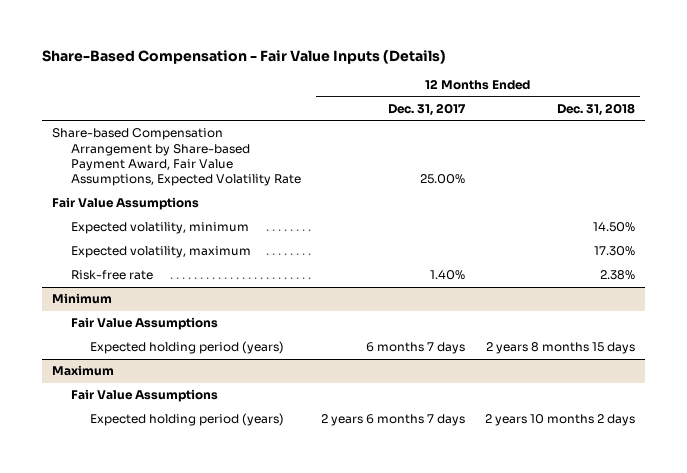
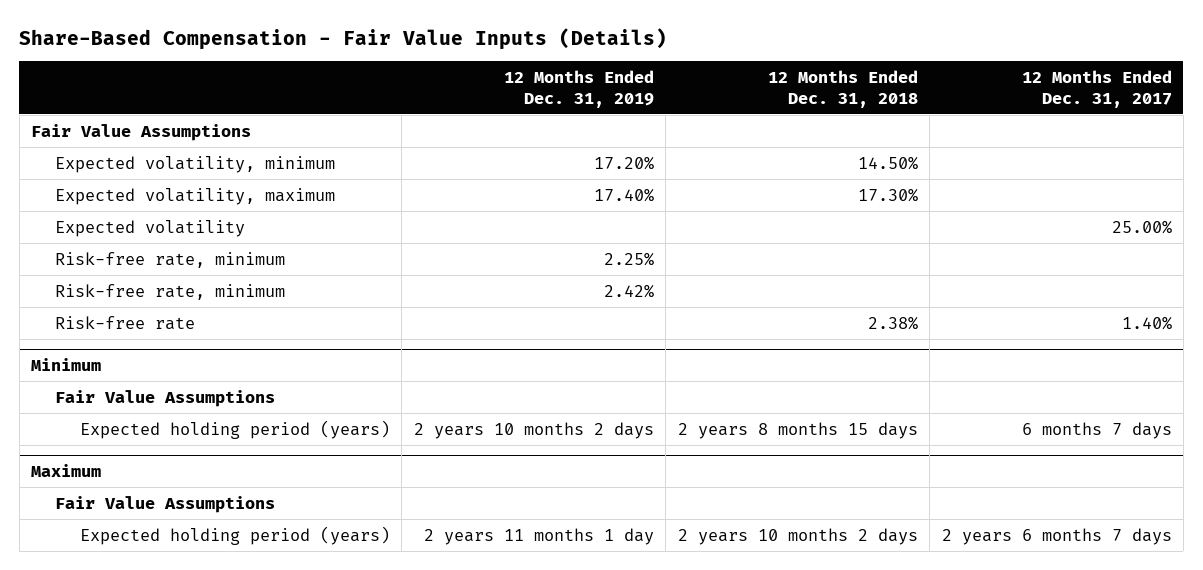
none -> [503,70,654,108] 12 Months Ended Dec. 31, 2019
[51,128,302,187] Share-based Compensation Arrangement by Share-based Payment Award, Fair Value Assumptions, Expected Volatility Rate -> none
none -> [55,219,246,237] Expected volatility
none -> [55,251,286,268] Risk-free rate, minimum
none -> [55,283,286,300] Risk-free rate, minimum

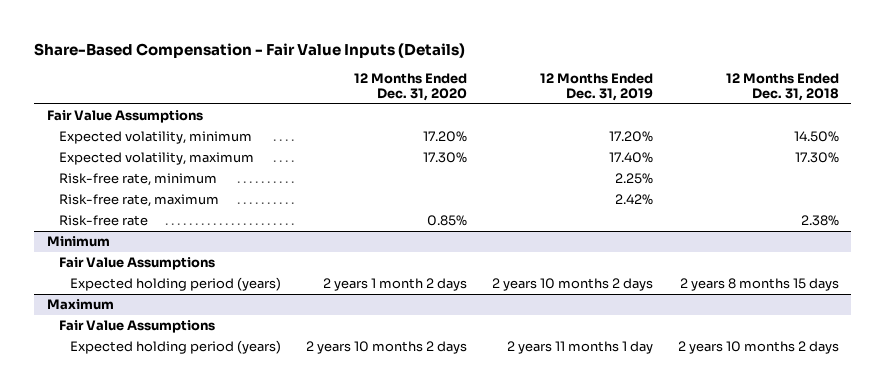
[1021,70,1172,108] 12 Months Ended Dec. 31, 2017 -> none
none -> [354,72,468,101] 12 Months Ended Dec. 31, 2020
[55,219,246,237] Expected volatility -> none
[55,283,286,300] Risk-free rate, minimum -> [58,194,219,208] Risk-free rate, maximum

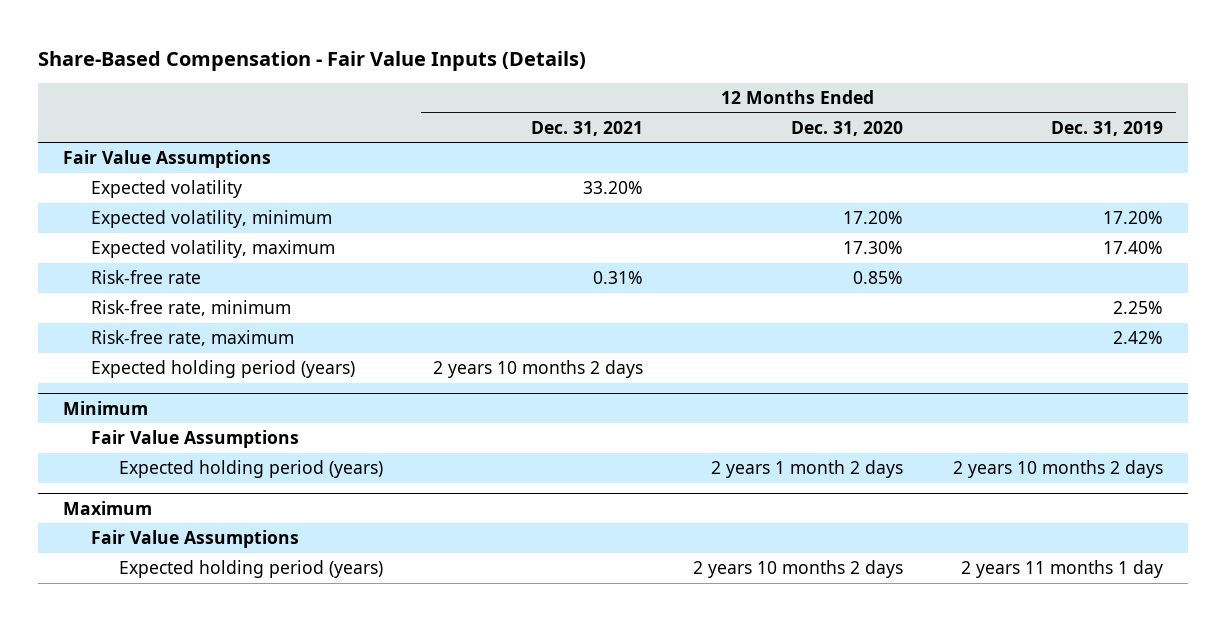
[725,72,839,101] 12 Months Ended Dec. 31, 2018 -> none
none -> [531,120,644,136] Dec. 31, 2021
none -> [91,180,243,199] Expected volatility
[58,215,148,227] Risk-free rate -> [91,270,202,285] Risk-free rate
none -> [91,360,356,379] Expected holding period (years)

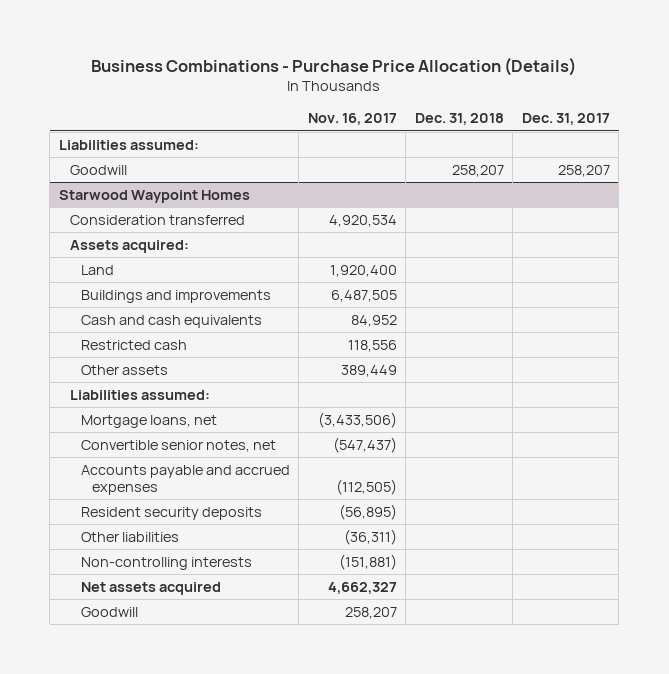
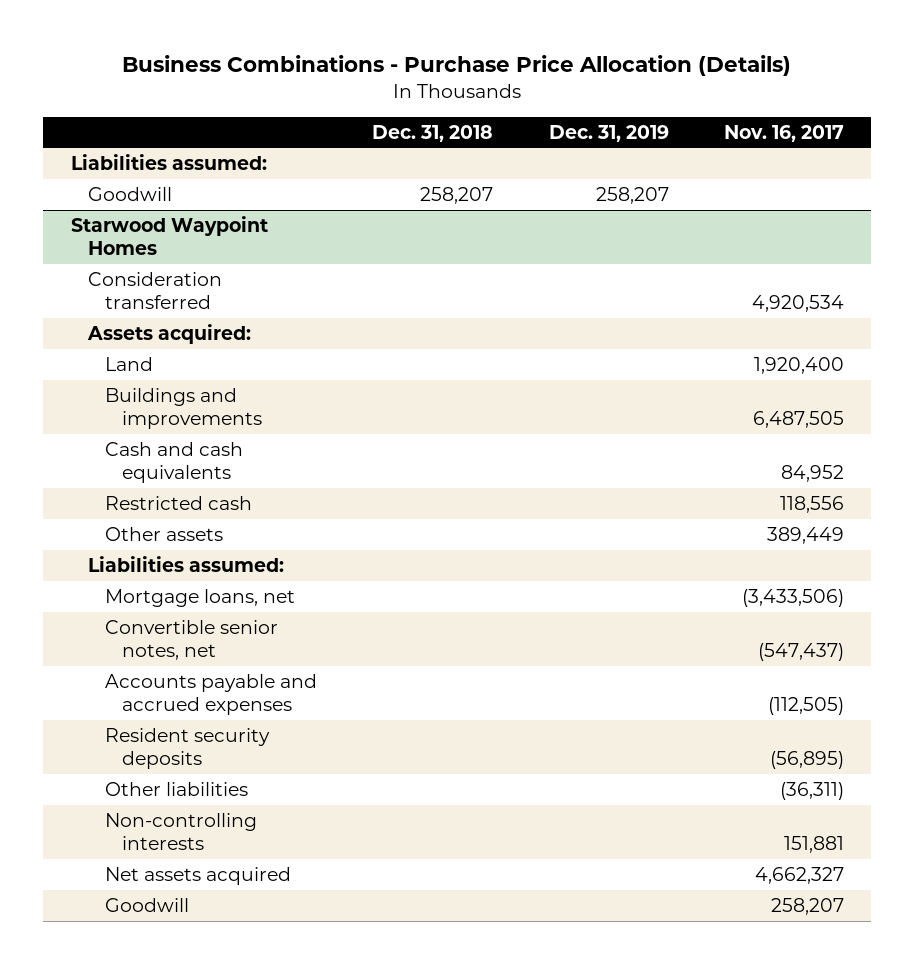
[521,113,610,126] Dec. 31, 2017 -> none
none -> [548,124,669,142] Dec. 31, 2019
[338,553,397,570] (151,881) -> [783,835,844,853] 151,881

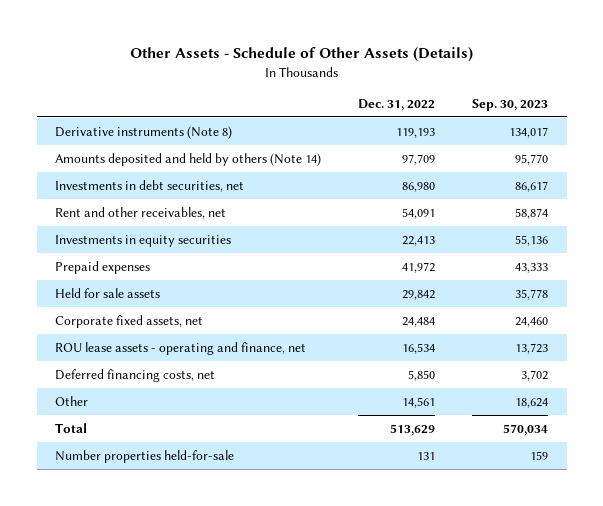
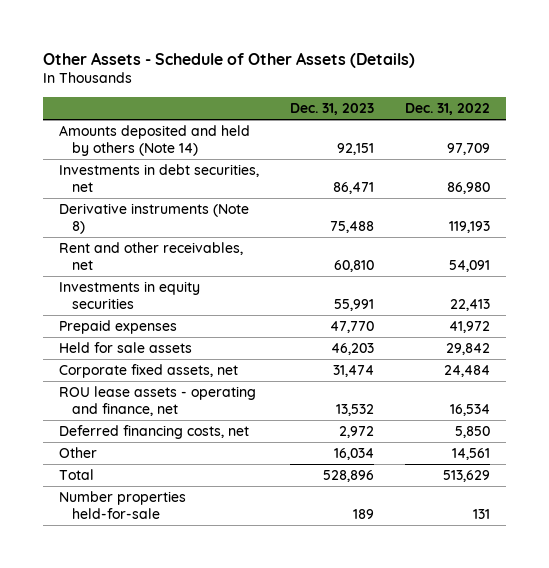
[472,98,549,111] Sep. 30, 2023 -> none
none -> [289,103,374,116] Dec. 31, 2023
[55,125,233,139] Derivative instruments (Note 8) -> [58,202,249,234] Derivative instruments (Note 8)

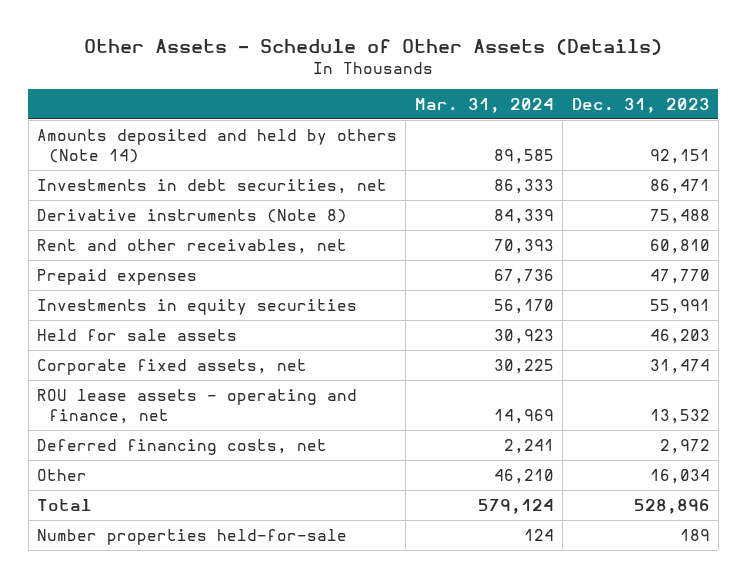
[405,103,491,116] Dec. 31, 2022 -> none
none -> [414,97,554,113] Mar. 31, 2024
[58,280,200,309] Investments in equity securities -> [37,298,358,315] Investments in equity securities

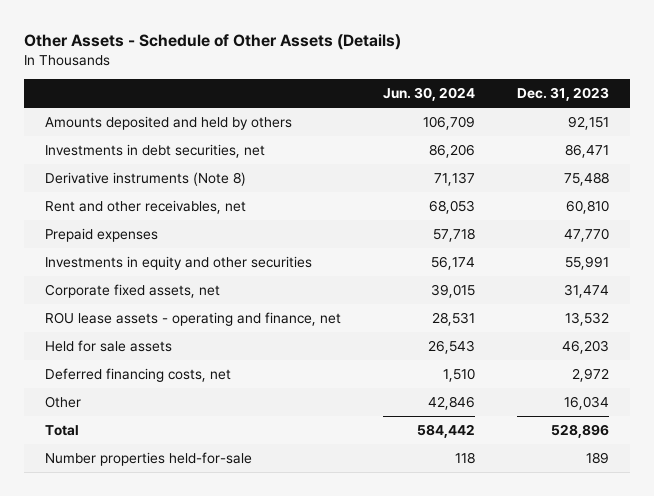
[414,97,554,113] Mar. 31, 2024 -> none
none -> [382,87,475,102] Jun. 30, 2024
[37,128,398,163] Amounts deposited and held by others (Note 14) -> [45,115,293,130] Amounts deposited and held by others
[37,298,358,315] Investments in equity securities -> [45,255,313,270] Investments in equity and other securities
[37,328,238,341] Held for sale assets -> [45,339,173,352] Held for sale assets

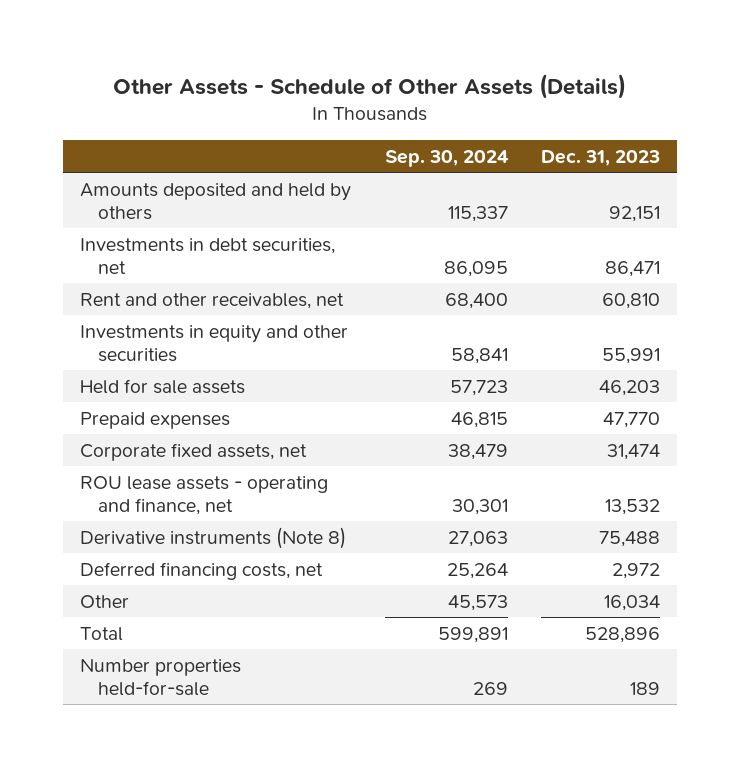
[382,87,475,102] Jun. 30, 2024 -> none
none -> [384,149,509,167] Sep. 30, 2024
[45,339,173,352] Held for sale assets -> [80,378,246,394] Held for sale assets
[45,227,159,242] Prepaid expenses -> [80,411,231,429] Prepaid expenses
[45,171,247,186] Derivative instruments (Note 8) -> [80,526,347,549] Derivative instruments (Note 8)

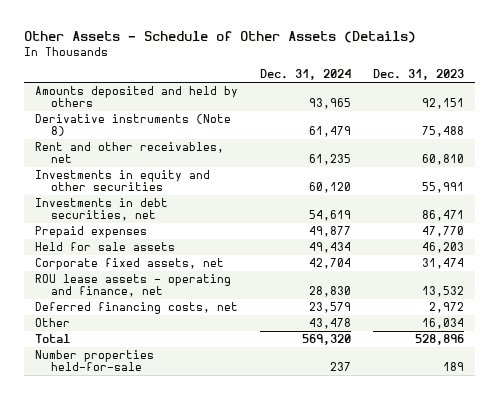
[384,149,509,167] Sep. 30, 2024 -> none
none -> [260,69,352,81] Dec. 31, 2024
[80,526,347,549] Derivative instruments (Note 8) -> [35,114,232,137] Derivative instruments (Note 8)
[80,237,336,274] Investments in debt securities, net -> [35,198,169,222] Investments in debt securities, net
[80,378,246,394] Held for sale assets -> [35,242,176,252] Held for sale assets

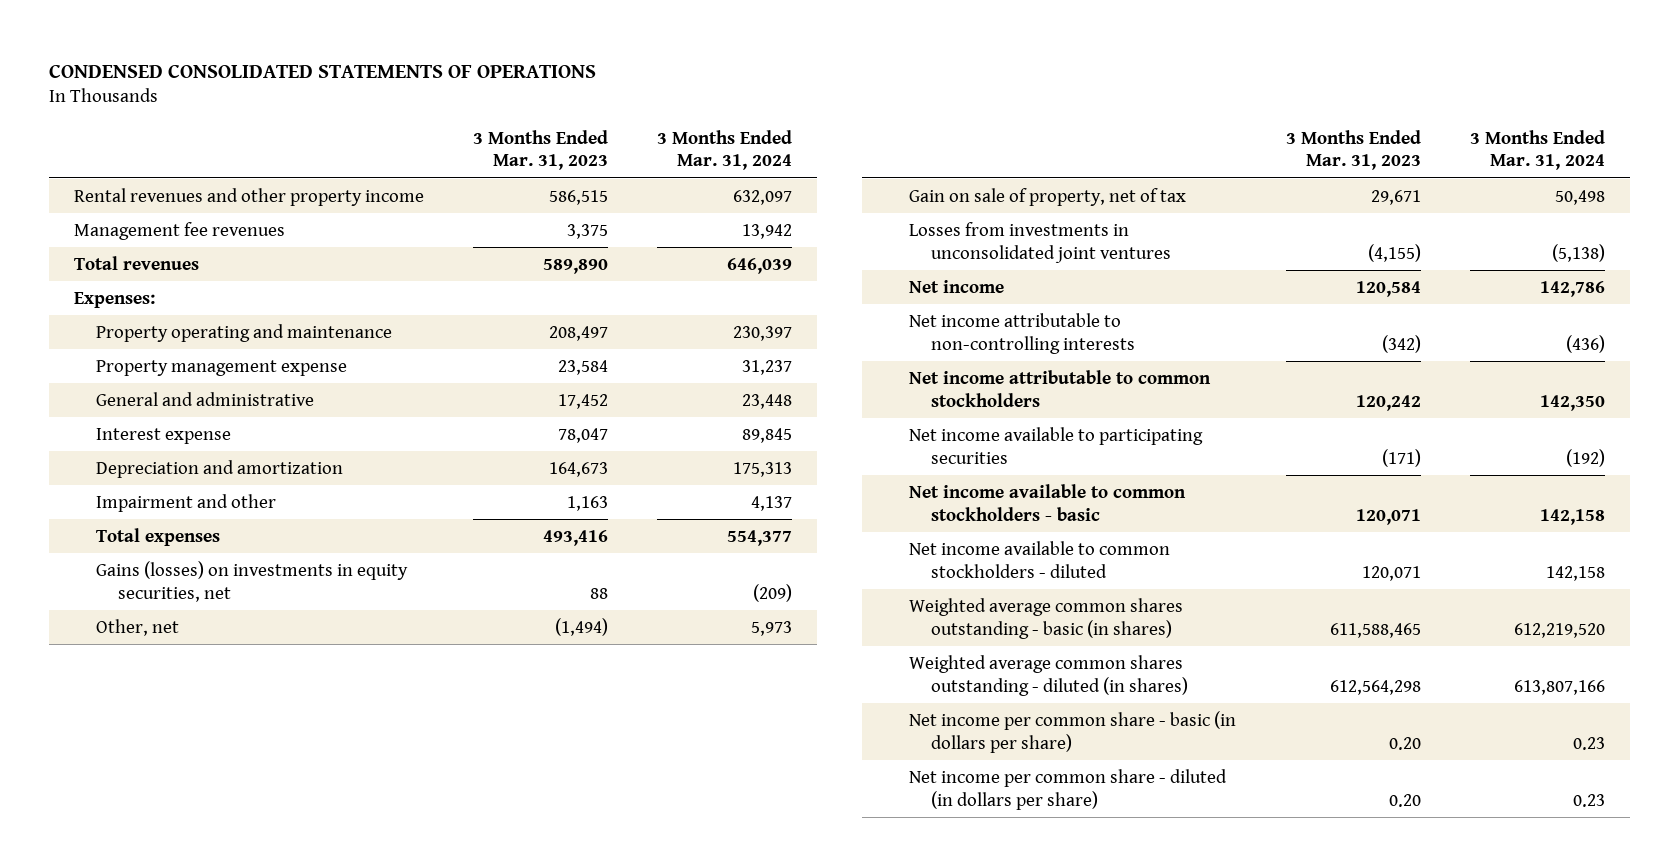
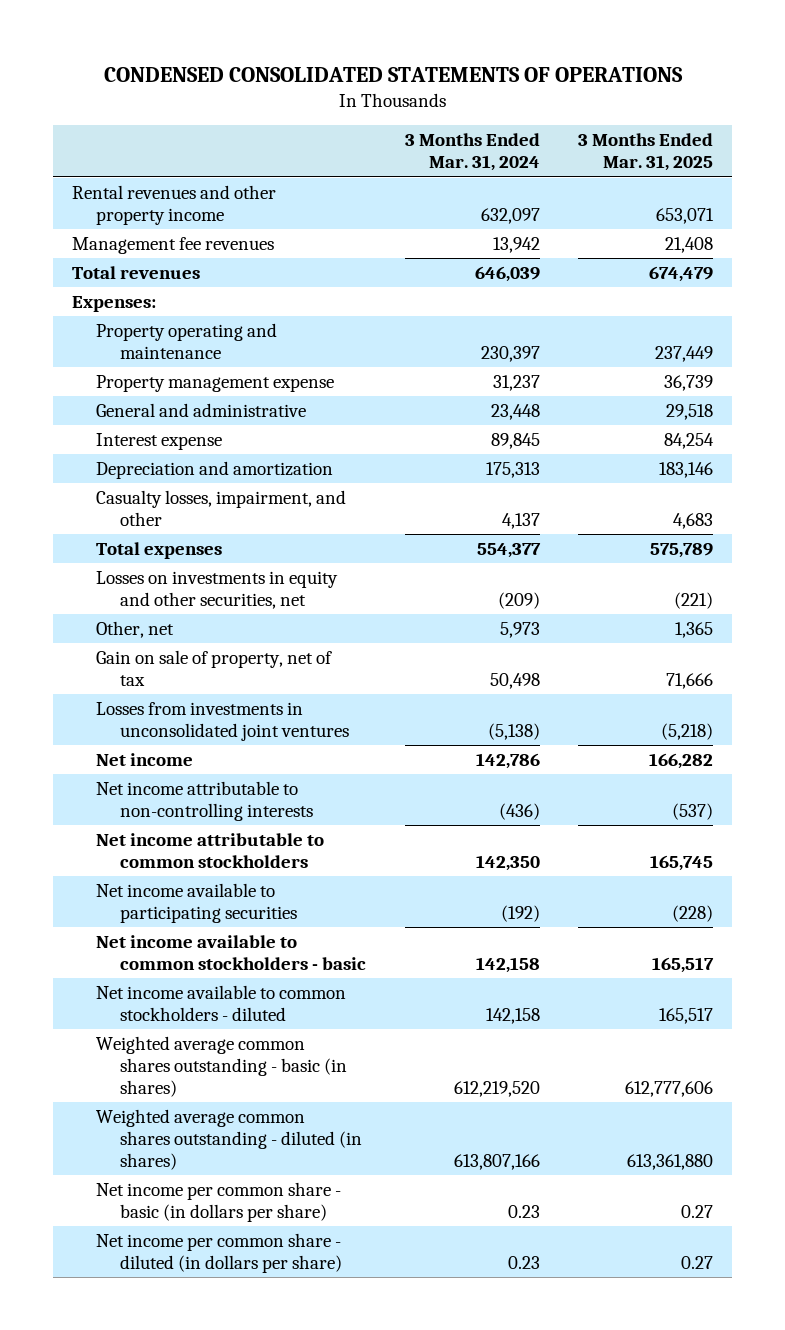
[472,129,608,171] 3 Months Ended Mar. 31, 2023 -> none
none -> [577,133,713,172] 3 Months Ended Mar. 31, 2025
[95,493,276,512] Impairment and other -> [96,489,347,526] Casualty losses, impairment, and other
[95,560,408,602] Gains (losses) on investments in equity securities, net -> [96,570,339,609] Losses on investments in equity and other securities, net

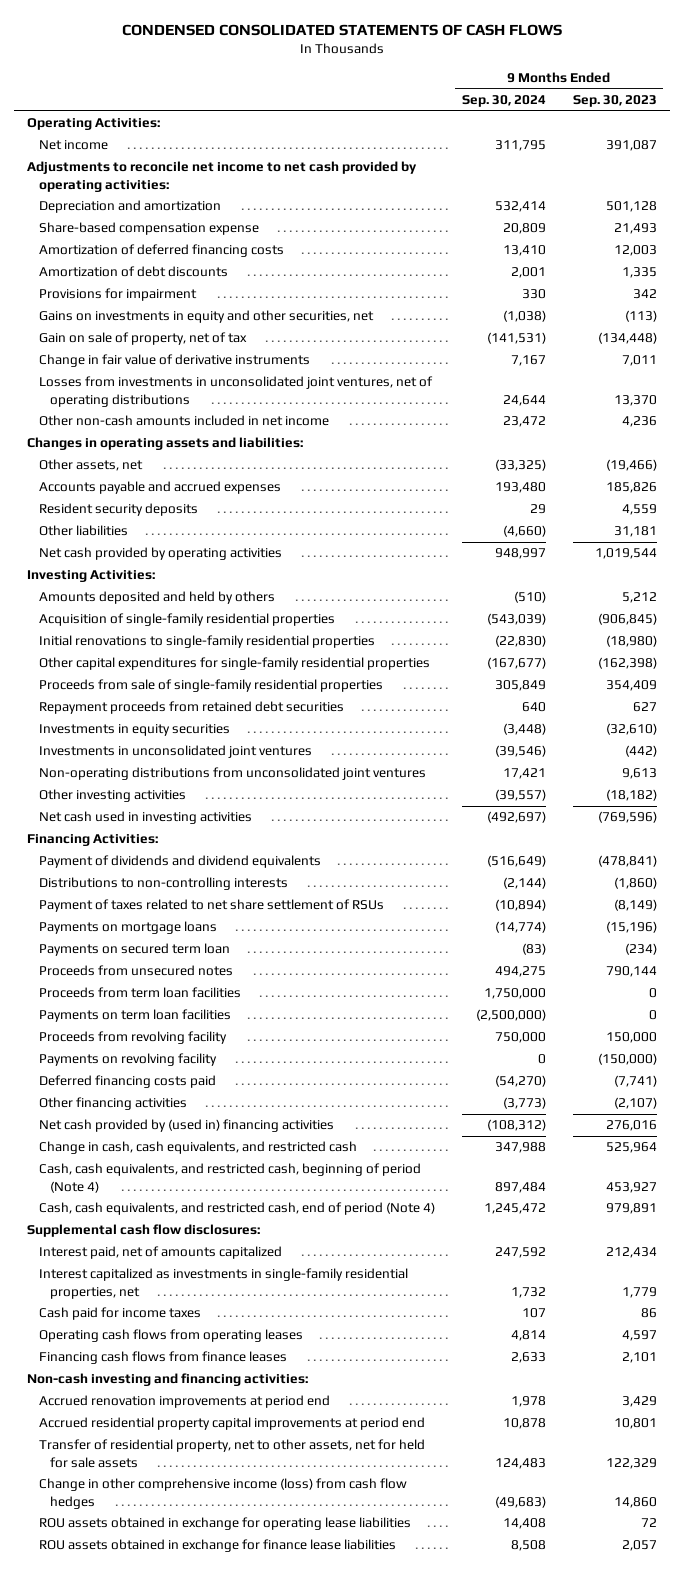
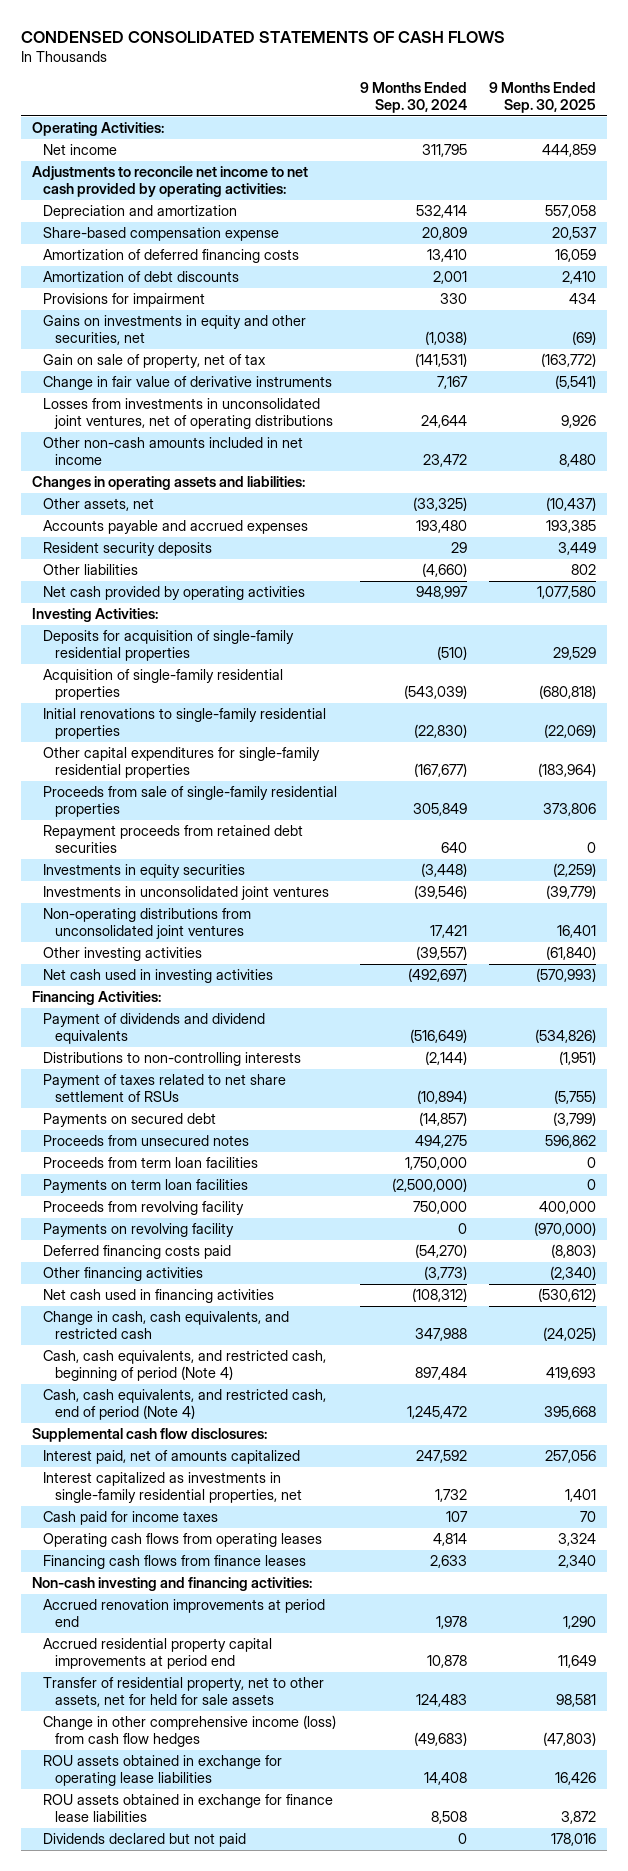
[572,95,657,108] Sep. 30, 2023 -> none
none -> [488,81,596,113] 9 Months Ended Sep. 30, 2025
[38,591,275,605] Amounts deposited and held by others -> [43,630,295,662] Deposits for acquisition of single-family residential properties
[38,943,230,957] Payments on secured term loan -> none
[38,921,217,935] Payments on mortgage loans -> [43,1113,217,1128] Payments on secured debt
[494,921,546,934] (14,774) -> [418,1112,467,1127] (14,857)
[38,1119,334,1133] Net cash provided by (used in) financing activities -> [43,1289,275,1304] Net cash used in financing activities
none -> [43,1833,247,1848] Dividends declared but not paid

